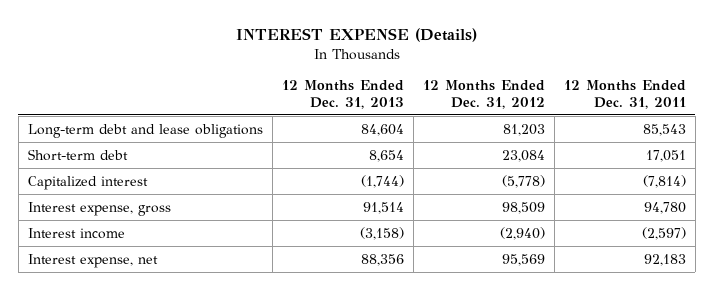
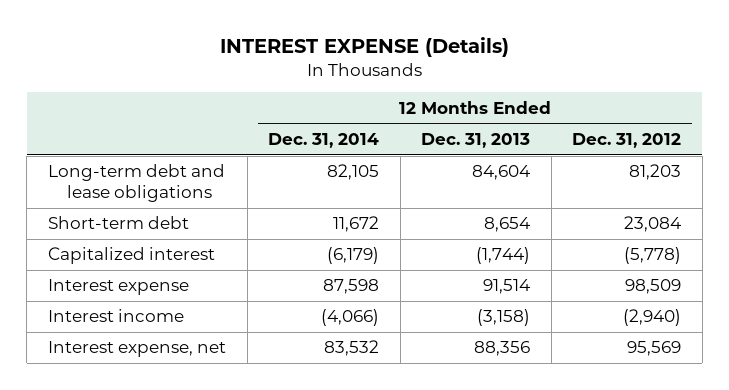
[563,80,686,109] 12 Months Ended Dec. 31, 2011 -> none
none -> [268,132,380,148] Dec. 31, 2014
[27,201,171,216] Interest expense, gross -> [47,279,189,296] Interest expense

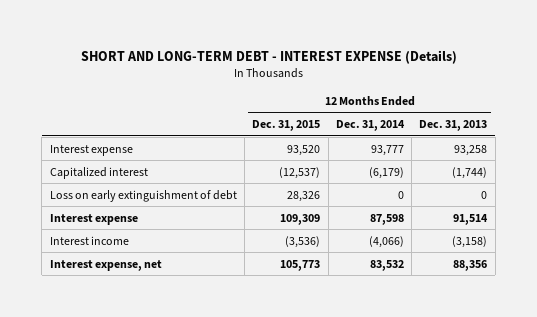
[219,36,509,57] INTEREST EXPENSE (Details) -> [80,49,457,64] SHORT AND LONG-TERM DEBT - INTEREST EXPENSE (Details)
[572,132,682,148] Dec. 31, 2012 -> none
none -> [252,120,321,132] Dec. 31, 2015
[47,164,225,203] Long-term debt and lease obligations -> none
[47,216,189,230] Short-term debt -> none
none -> [49,144,133,156] Interest expense
none -> [49,189,237,202] Loss on early extinguishment of debt

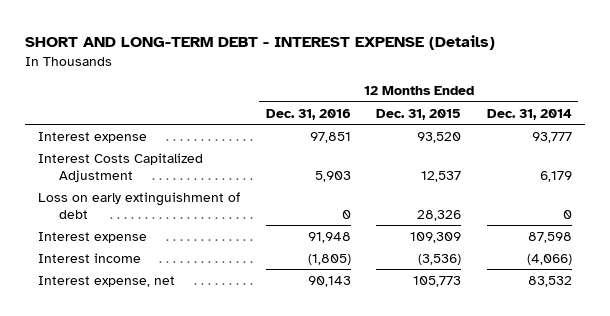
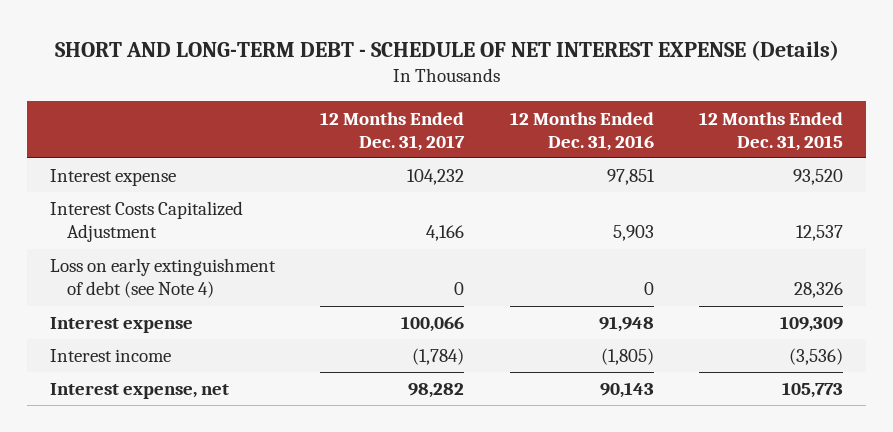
[25,34,496,50] SHORT AND LONG-TERM DEBT - INTEREST EXPENSE (Details) -> [54,39,839,61] SHORT AND LONG-TERM DEBT - SCHEDULE OF NET INTEREST EXPENSE (Details)
[486,108,572,120] Dec. 31, 2014 -> none
none -> [320,111,466,151] 12 Months Ended Dec. 31, 2017
[38,191,241,219] Loss on early extinguishment of debt -> [50,258,277,299] Loss on early extinguishment of debt (see Note 4)

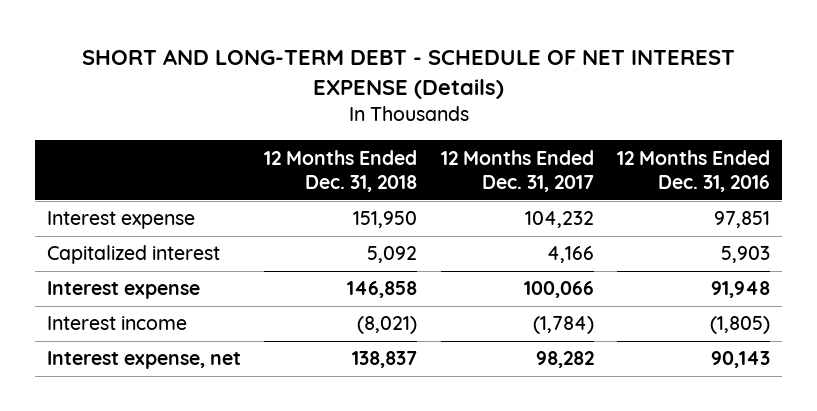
[699,111,844,151] 12 Months Ended Dec. 31, 2015 -> none
none -> [264,149,418,193] 12 Months Ended Dec. 31, 2018
[50,258,277,299] Loss on early extinguishment of debt (see Note 4) -> none
[50,201,244,243] Interest Costs Capitalized Adjustment -> [46,245,220,265] Capitalized interest

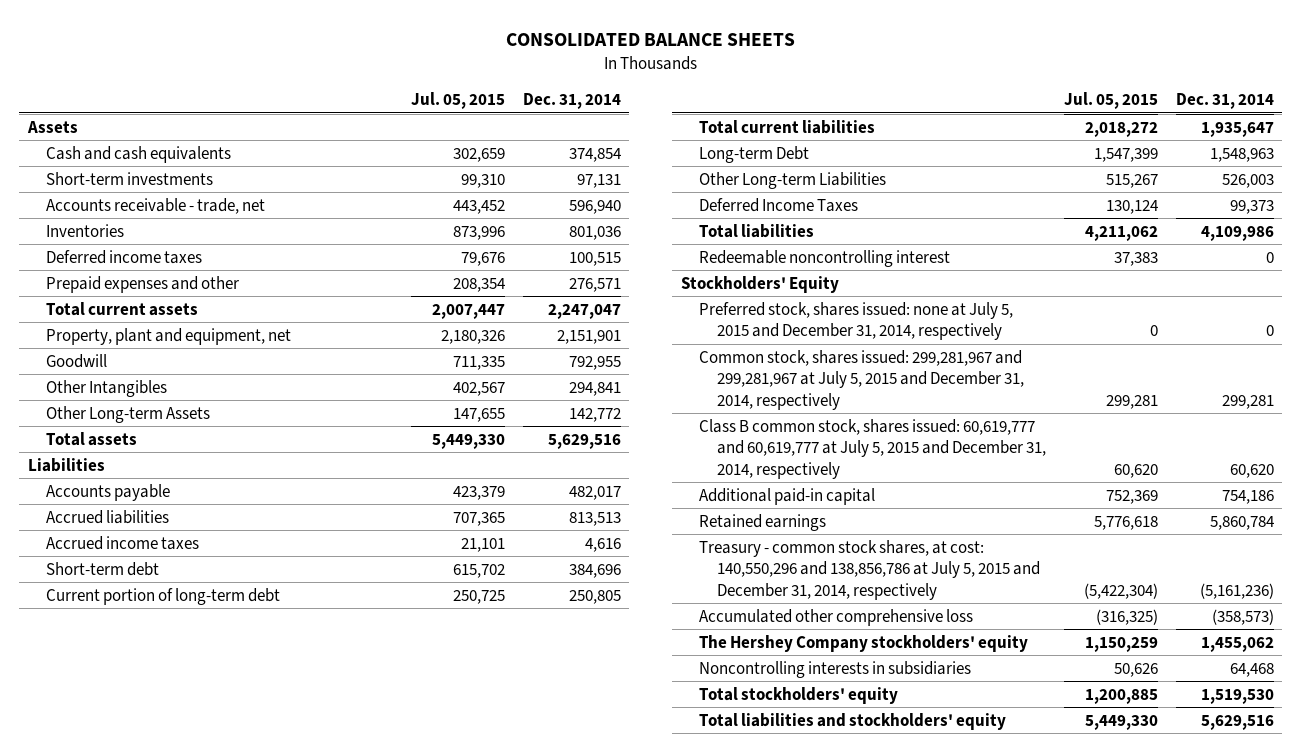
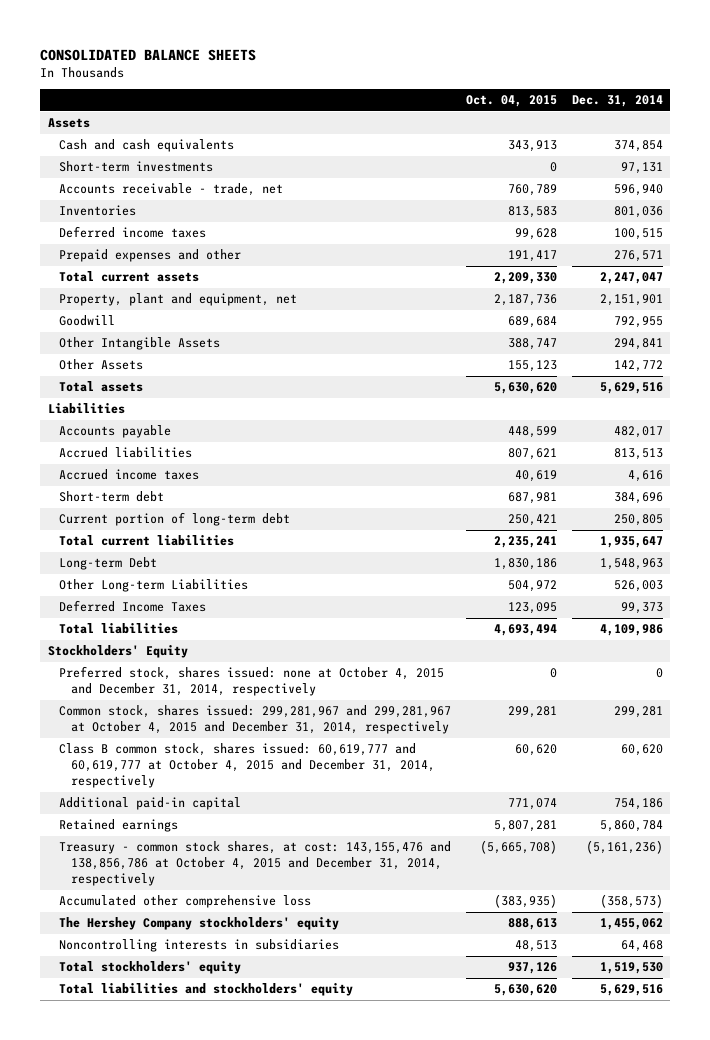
[410,92,505,110] Jul. 05, 2015 -> none
none -> [466,95,558,108] Oct. 04, 2015
[46,379,168,397] Other Intangibles -> [59,337,221,351] Other Intangible Assets
[46,405,211,423] Other Long-term Assets -> [59,359,144,371] Other Assets
[699,249,951,267] Redeemable noncontrolling interest -> none
[699,301,1014,341] Preferred stock, shares issued: none at July 5, 2015 and December 31, 2014, respectively -> [59,666,445,697] Preferred stock, shares issued: none at October 4, 2015 and December 31, 2014, respectively
[699,349,1025,410] Common stock, shares issued: 299,281,967 and 299,281,967 at July 5, 2015 and December 31, 2014, respectively -> [59,705,452,735] Common stock, shares issued: 299,281,967 and 299,281,967 at October 4, 2015 and December 31, 2014, respectively
[699,418,1047,479] Class B common stock, shares issued: 60,619,777 and 60,619,777 at July 5, 2015 and December 31, 2014, respectively -> [59,743,436,789] Class B common stock, shares issued: 60,619,777 and 60,619,777 at October 4, 2015 and December 31, 2014, respectively
[699,539,1041,600] Treasury - common stock shares, at cost: 140,550,296 and 138,856,786 at July 5, 2015 and December 31, 2014, respectively -> [59,841,452,887] Treasury - common stock shares, at cost: 143,155,476 and 138,856,786 at October 4, 2015 and December 31, 2014, respectively

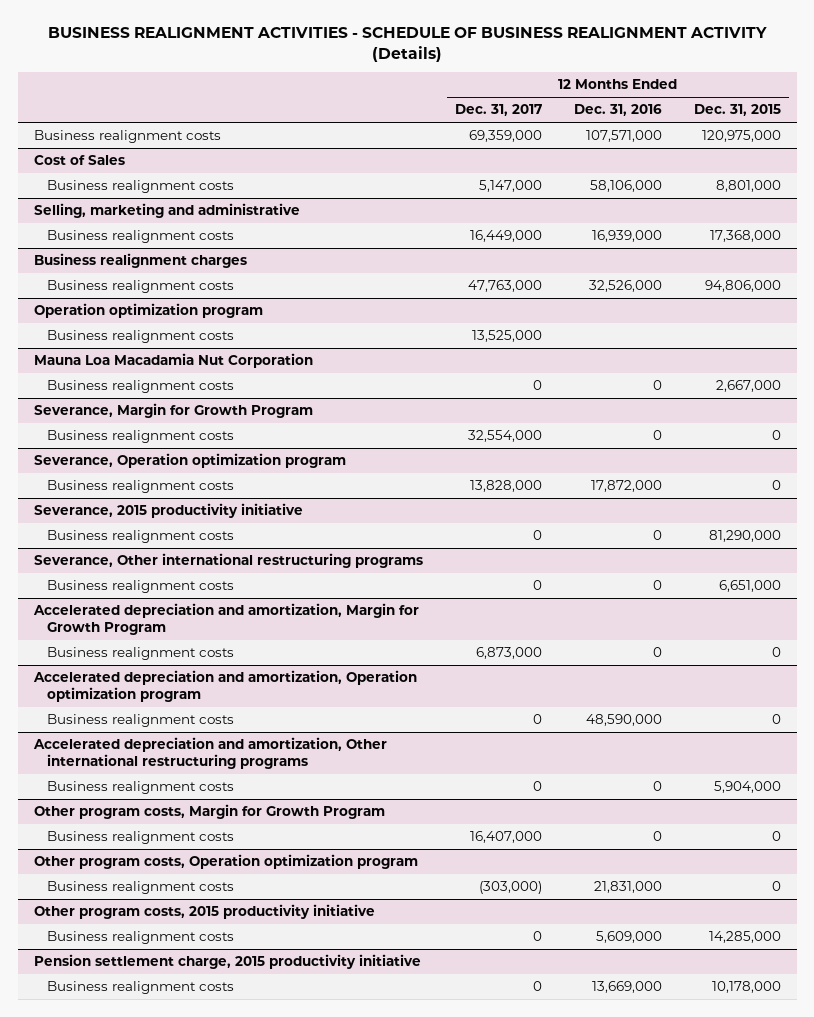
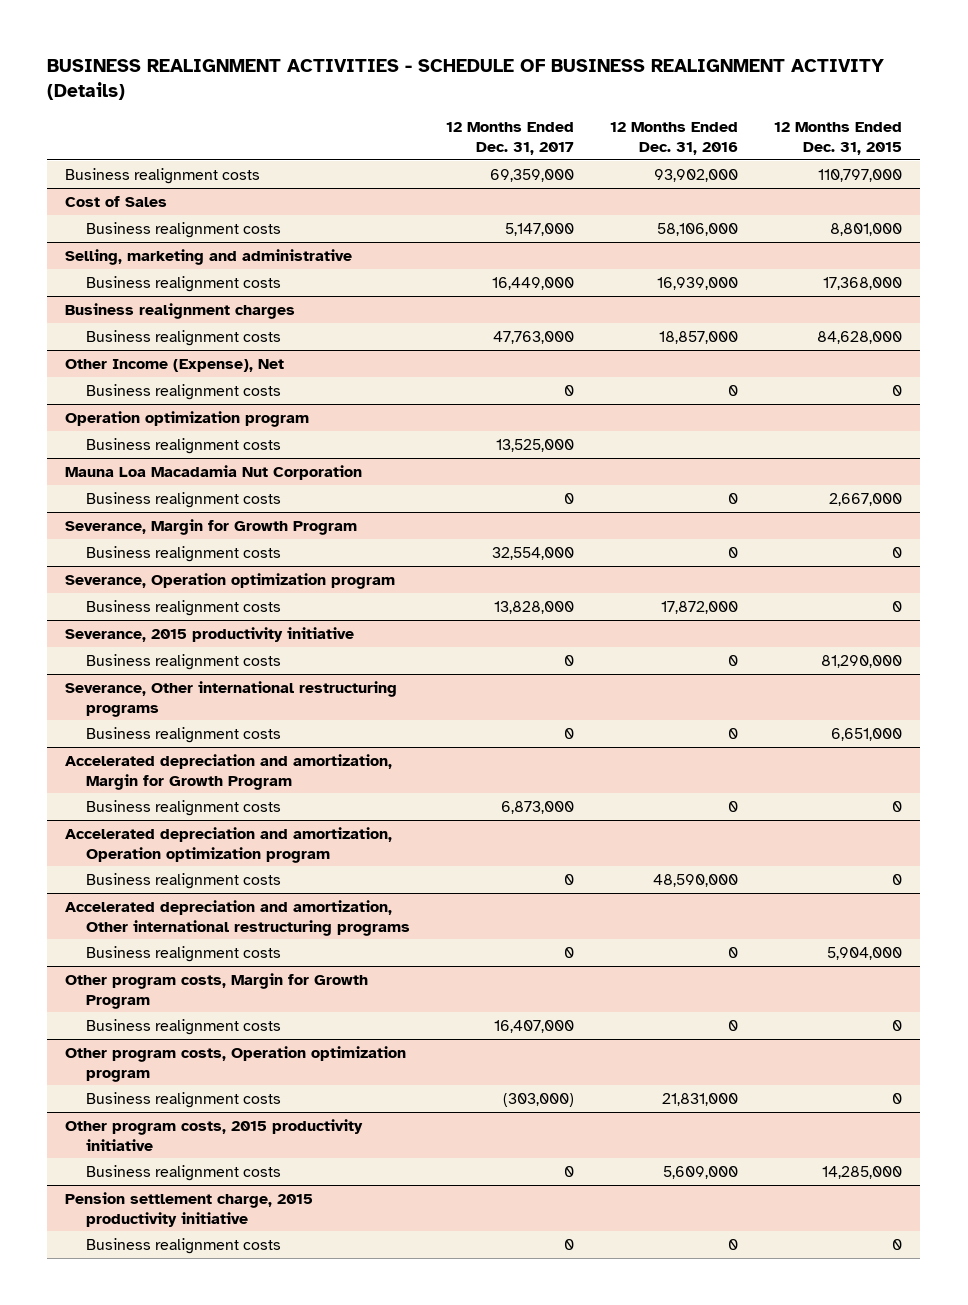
[585,130,662,143] 107,571,000 -> [654,168,739,182] 93,902,000
[701,130,781,143] 120,975,000 -> [818,168,903,182] 110,797,000
[588,280,662,293] 32,526,000 -> [659,330,739,344] 18,857,000
[704,280,781,293] 94,806,000 -> [817,330,903,344] 84,628,000
none -> [65,358,285,372] Other Income (Expense), Net
none -> [86,383,282,400] Business realignment costs
[591,981,662,994] 13,669,000 -> [728,1238,739,1250] 0
[711,981,781,994] 10,178,000 -> [892,1238,903,1250] 0

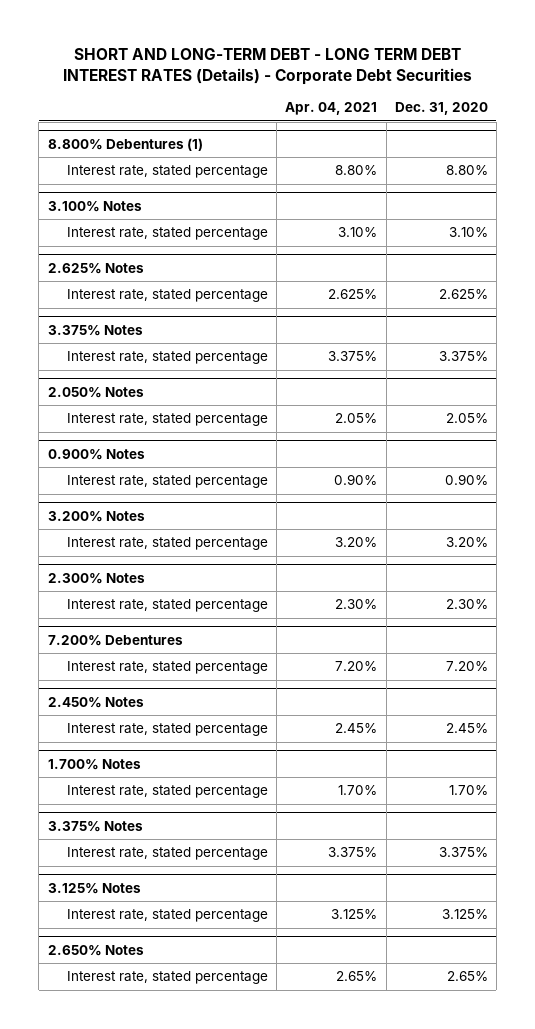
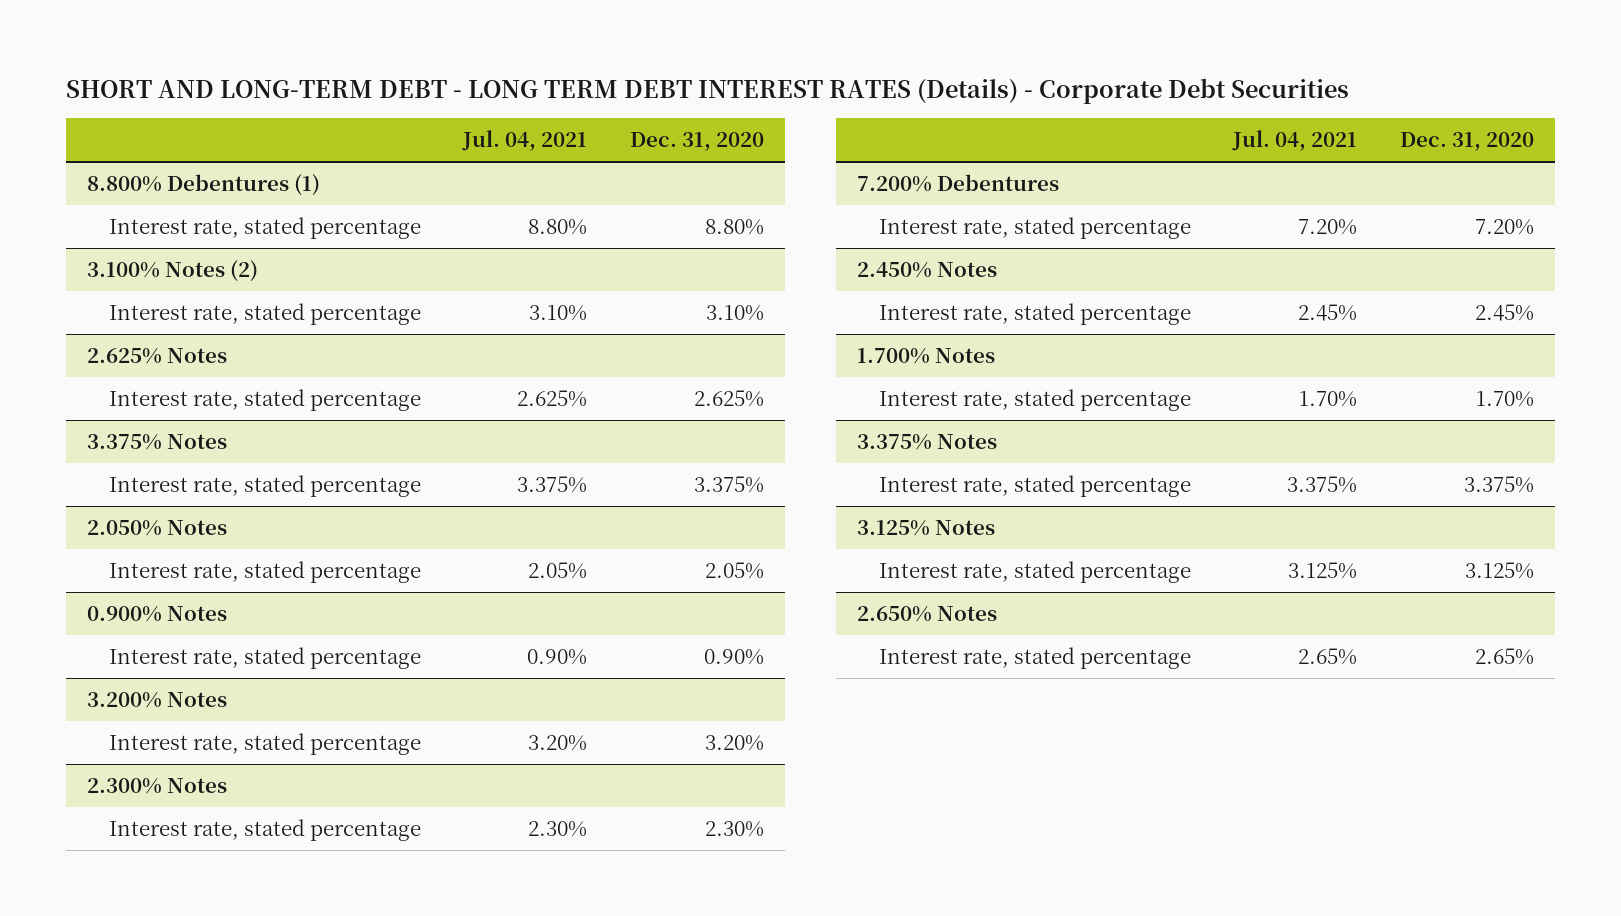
[285,102,378,116] Apr. 04, 2021 -> none
none -> [462,130,588,152] Jul. 04, 2021
[47,200,142,212] 3.100% Notes -> [87,259,259,282] 3.100% Notes (2)

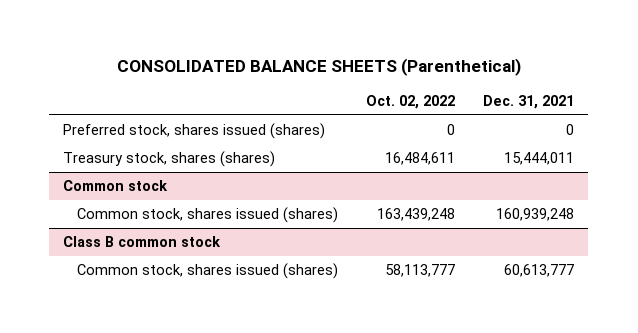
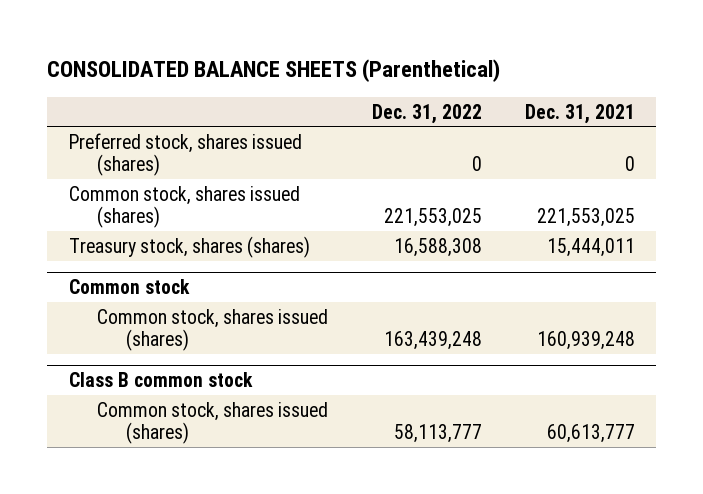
[366,94,456,109] Oct. 02, 2022 -> none
none -> [371,103,482,124] Dec. 31, 2022
none -> [68,185,300,229] Common stock, shares issued (shares)

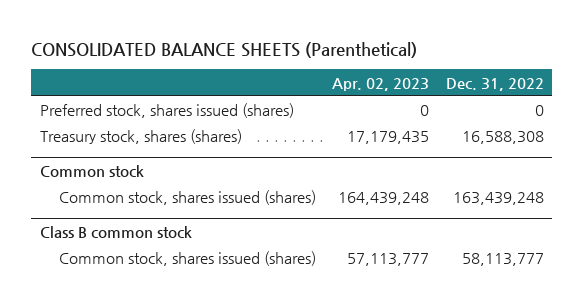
[524,103,635,124] Dec. 31, 2021 -> none
none -> [332,77,430,91] Apr. 02, 2023
[68,185,300,229] Common stock, shares issued (shares) -> none

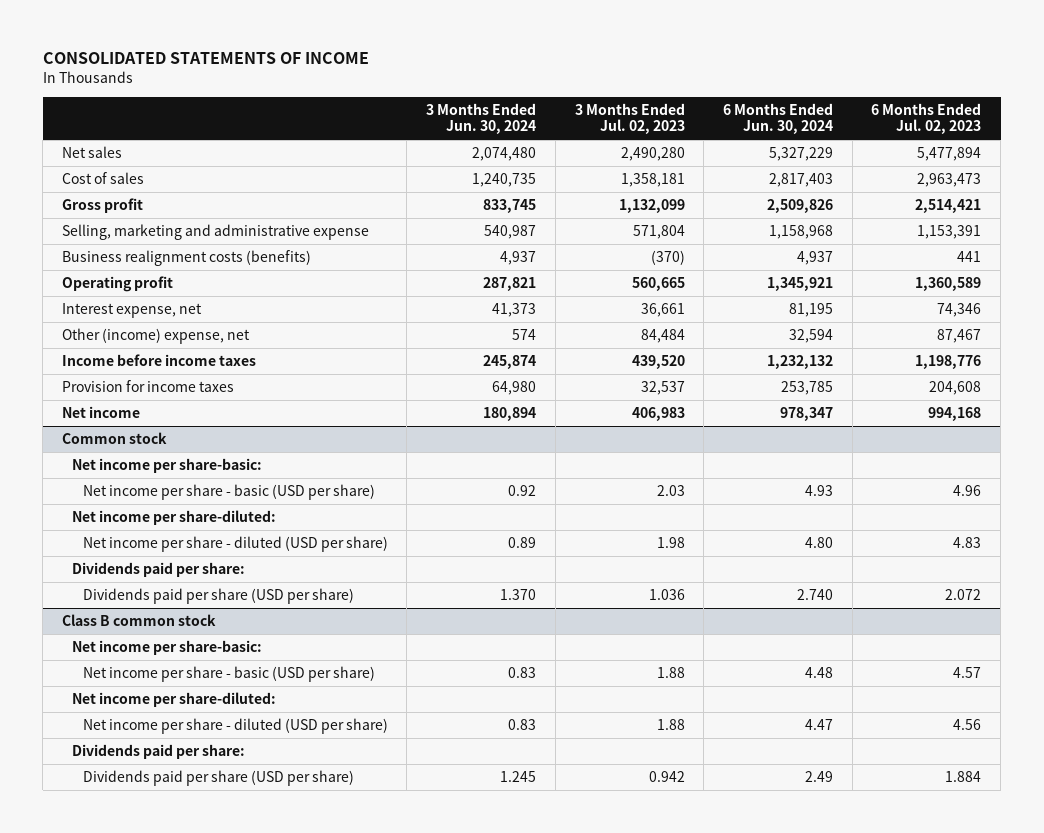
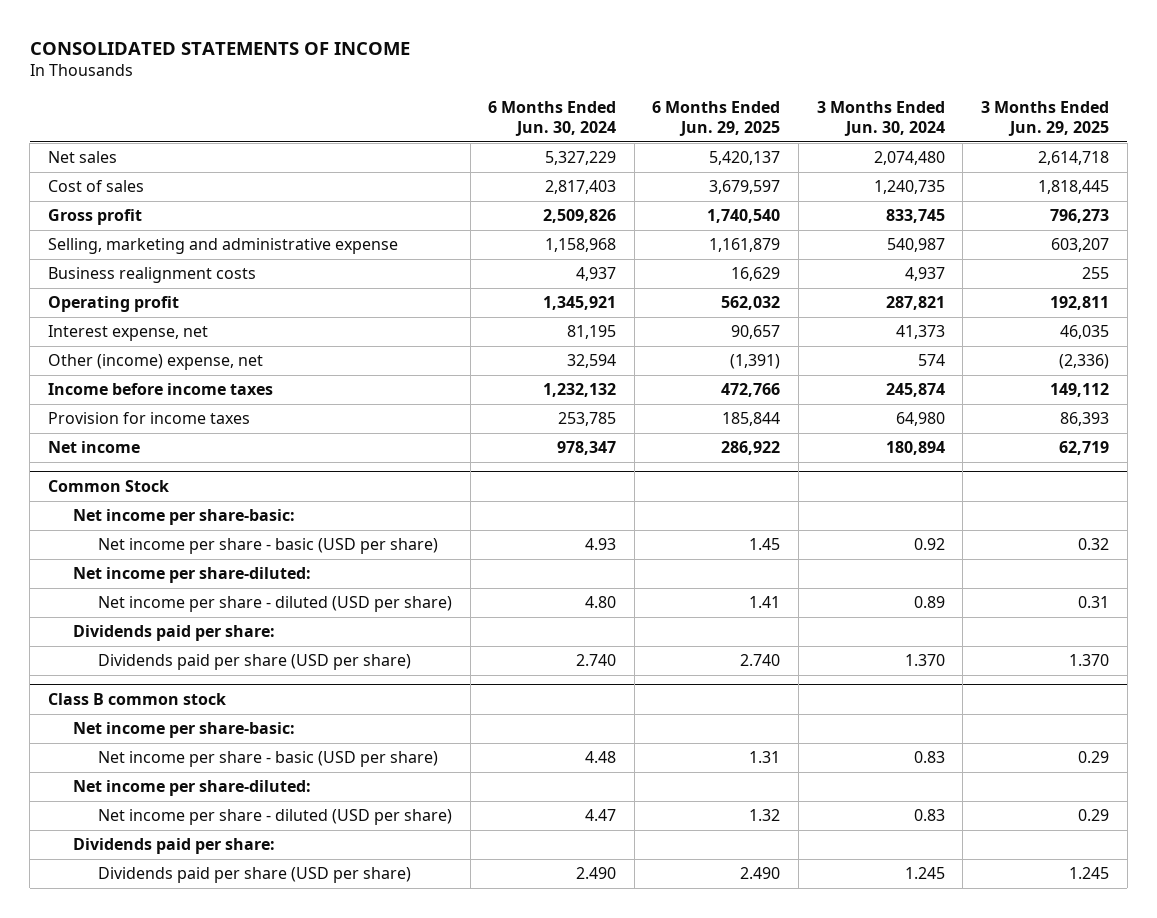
[574,102,685,135] 3 Months Ended Jul. 02, 2023 -> none
[871,102,982,135] 6 Months Ended Jul. 02, 2023 -> none
none -> [652,100,781,136] 6 Months Ended Jun. 29, 2025
none -> [981,100,1110,136] 3 Months Ended Jun. 29, 2025
[62,250,312,267] Business realignment costs (benefits) -> [47,267,256,284] Business realignment costs
[62,432,168,445] Common stock -> [47,480,169,493] Common Stock
[805,771,834,783] 2.49 -> [576,867,617,880] 2.490

